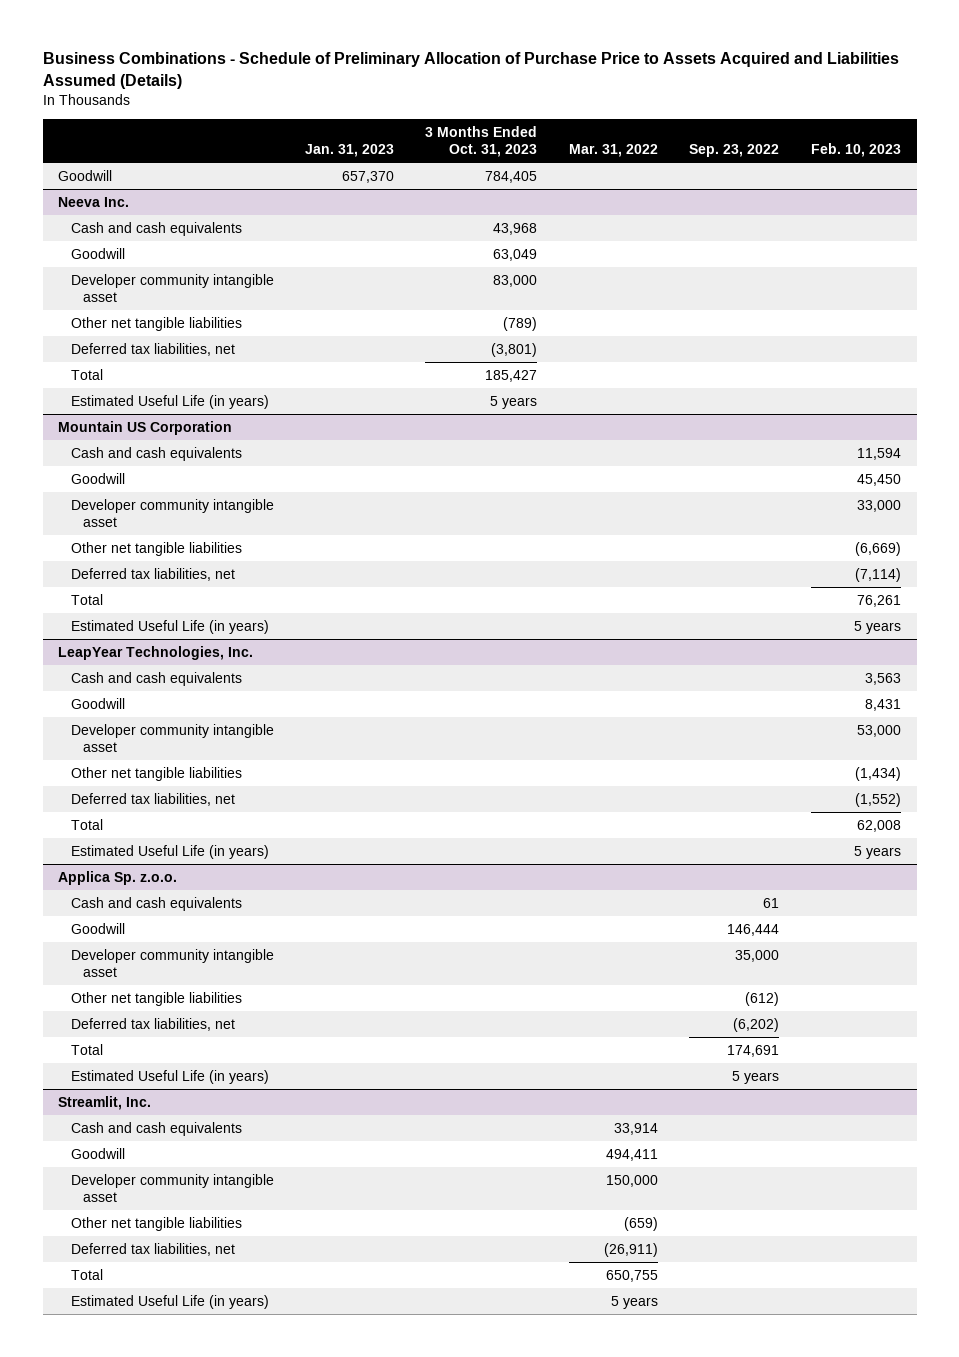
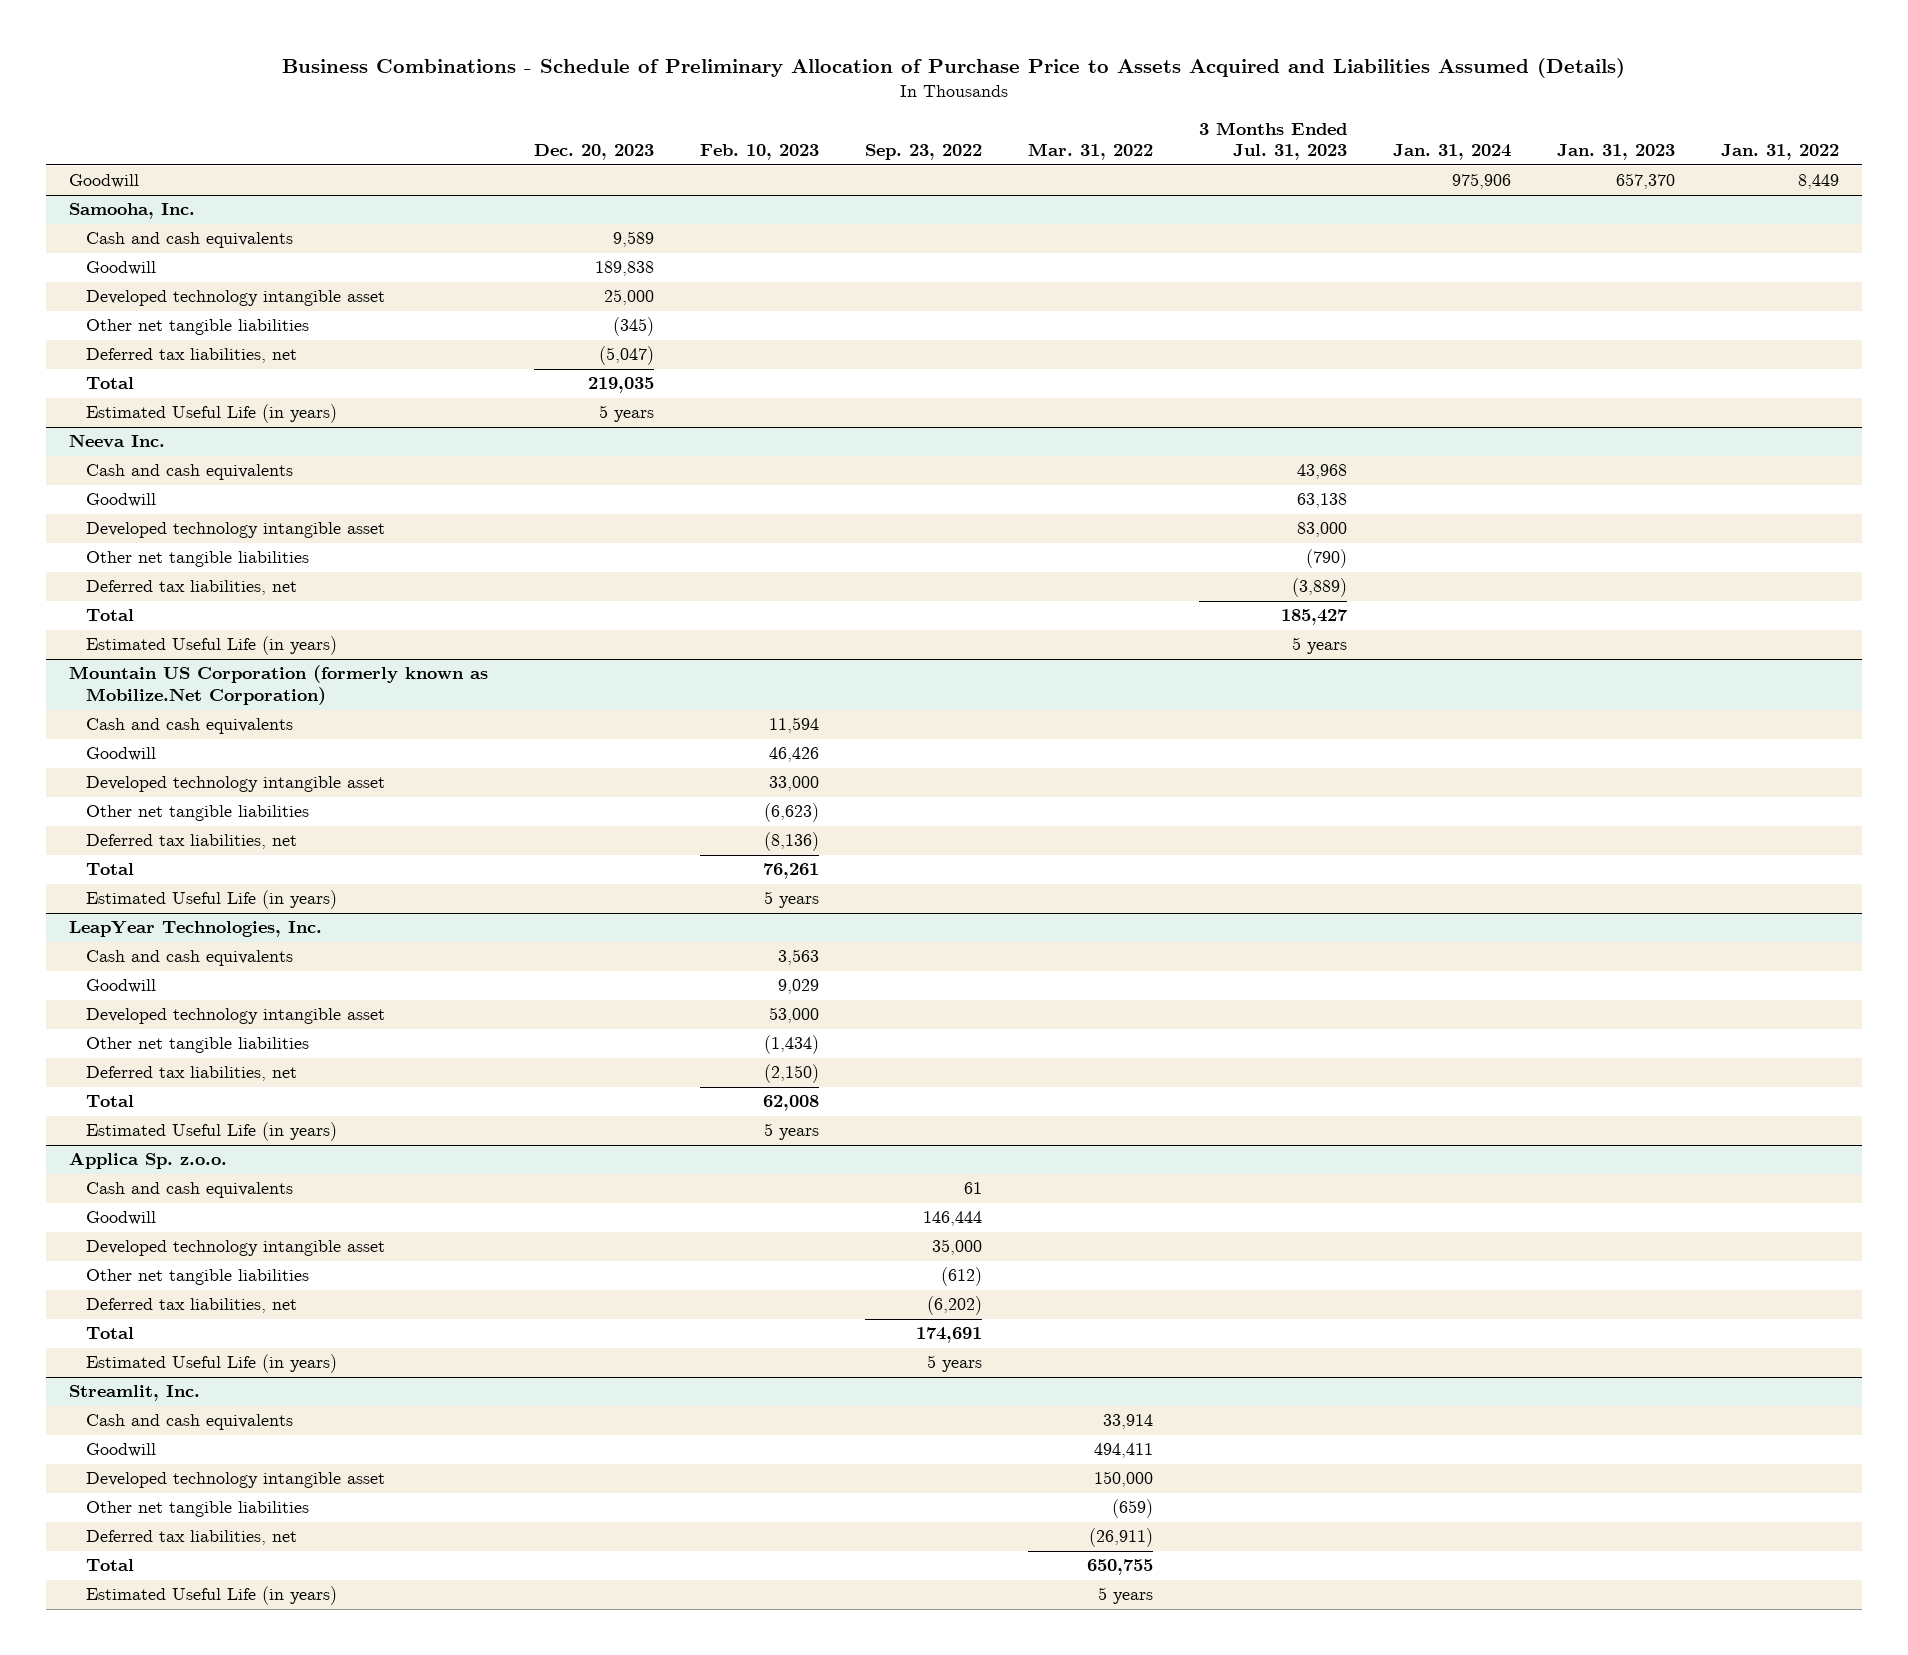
[425,125,538,158] 3 Months Ended Oct. 31, 2023 -> none
none -> [534,144,655,161] Dec. 20, 2023
none -> [1198,121,1347,161] 3 Months Ended Jul. 31, 2023
none -> [1392,144,1511,161] Jan. 31, 2024
none -> [1720,144,1839,161] Jan. 31, 2022
none -> [69,203,196,220] Samooha, Inc.
none -> [86,232,294,249] Cash and cash equivalents
none -> [86,261,157,276] Goodwill
none -> [86,290,386,307] Developed technology intangible asset
none -> [86,319,310,336] Other net tangible liabilities
none -> [86,348,298,364] Deferred tax liabilities, net
none -> [86,377,135,390] Total
none -> [86,404,338,424] Estimated Useful Life (in years)
[70,273,274,303] Developer community intangible asset -> [86,522,386,539] Developed technology intangible asset
[58,420,233,435] Mountain US Corporation -> [69,665,489,706] Mountain US Corporation (formerly known as Mobilize.Net Corporation)
[856,473,901,486] 45,450 -> [769,747,820,763] 46,426
[70,498,274,528] Developer community intangible asset -> [86,776,386,793] Developed technology intangible asset
[854,541,901,556] (6,669) -> [764,803,820,823] (6,623)
[854,567,901,582] (7,114) -> [764,832,820,852] (8,136)
[864,698,901,711] 8,431 -> [778,979,820,995] 9,029
[70,723,274,753] Developer community intangible asset -> [86,1008,386,1025] Developed technology intangible asset
[854,792,901,807] (1,552) -> [764,1064,820,1084] (2,150)
[70,948,274,978] Developer community intangible asset -> [86,1240,386,1257] Developed technology intangible asset
[70,1173,274,1203] Developer community intangible asset -> [86,1472,386,1489] Developed technology intangible asset

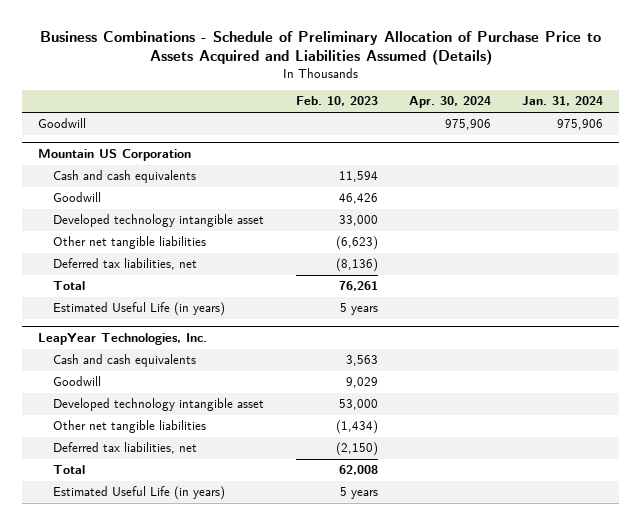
[534,144,655,161] Dec. 20, 2023 -> none
[865,144,983,161] Sep. 23, 2022 -> none
[1027,143,1153,161] Mar. 31, 2022 -> none
[1198,121,1347,161] 3 Months Ended Jul. 31, 2023 -> none
[1556,144,1675,161] Jan. 31, 2023 -> none
[1720,144,1839,161] Jan. 31, 2022 -> none
none -> [408,96,491,109] Apr. 30, 2024
[69,203,196,220] Samooha, Inc. -> none
[86,232,294,249] Cash and cash equivalents -> none
[86,261,157,276] Goodwill -> none
[86,290,386,307] Developed technology intangible asset -> none
[86,319,310,336] Other net tangible liabilities -> none
[86,348,298,364] Deferred tax liabilities, net -> none
[86,377,135,390] Total -> none
[86,404,338,424] Estimated Useful Life (in years) -> none
[69,434,166,449] Neeva Inc. -> none
[86,464,294,481] Cash and cash equivalents -> none
[86,493,157,508] Goodwill -> none
[86,522,386,539] Developed technology intangible asset -> none
[86,551,310,568] Other net tangible liabilities -> none
[86,580,298,596] Deferred tax liabilities, net -> none
[86,609,135,622] Total -> none
[86,636,338,656] Estimated Useful Life (in years) -> none
[69,665,489,706] Mountain US Corporation (formerly known as Mobilize.Net Corporation) -> [38,148,192,161] Mountain US Corporation
[69,1152,228,1170] Applica Sp. z.o.o. -> none
[86,1182,294,1199] Cash and cash equivalents -> none
[86,1211,157,1226] Goodwill -> none
[86,1240,386,1257] Developed technology intangible asset -> none
[86,1269,310,1286] Other net tangible liabilities -> none
[86,1298,298,1314] Deferred tax liabilities, net -> none
[86,1327,135,1340] Total -> none
[86,1354,338,1374] Estimated Useful Life (in years) -> none
[69,1385,201,1402] Streamlit, Inc. -> none
[86,1414,294,1431] Cash and cash equivalents -> none
[86,1443,157,1458] Goodwill -> none
[86,1472,386,1489] Developed technology intangible asset -> none
[86,1501,310,1518] Other net tangible liabilities -> none
[86,1530,298,1546] Deferred tax liabilities, net -> none
[86,1559,135,1572] Total -> none
[86,1586,338,1606] Estimated Useful Life (in years) -> none

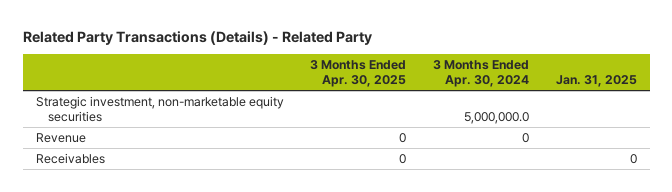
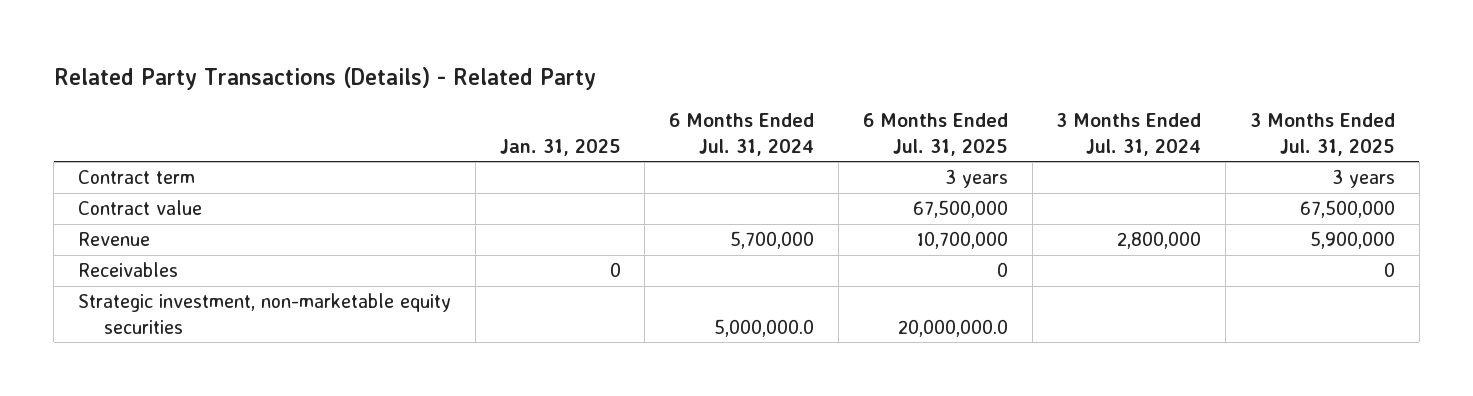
[310,59,407,88] 3 Months Ended Apr. 30, 2025 -> none
[432,59,529,88] 3 Months Ended Apr. 30, 2024 -> none
none -> [669,113,815,156] 6 Months Ended Jul. 31, 2024
none -> [862,113,1008,156] 6 Months Ended Jul. 31, 2025
none -> [1056,113,1202,156] 3 Months Ended Jul. 31, 2024
none -> [1250,113,1396,156] 3 Months Ended Jul. 31, 2025
none -> [78,170,196,185] Contract term
none -> [78,200,203,216] Contract value
[35,95,284,123] Strategic investment, non-marketable equity securities -> [78,293,452,334] Strategic investment, non-marketable equity securities

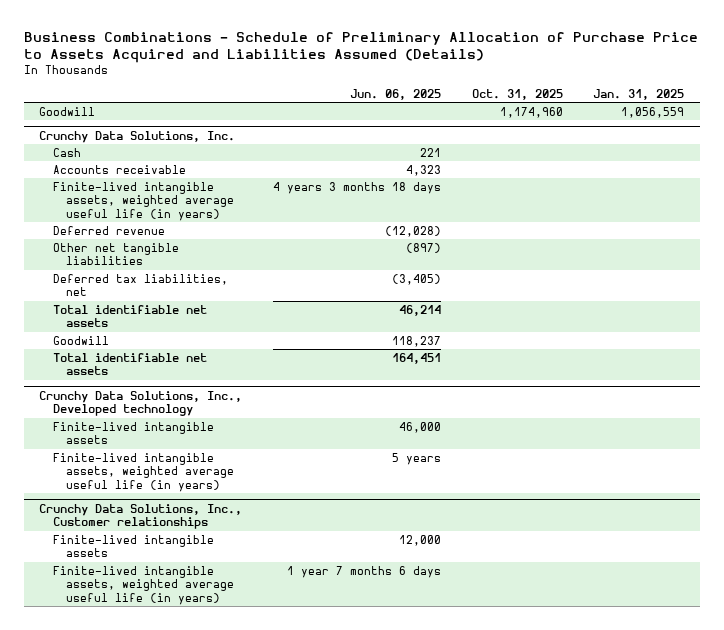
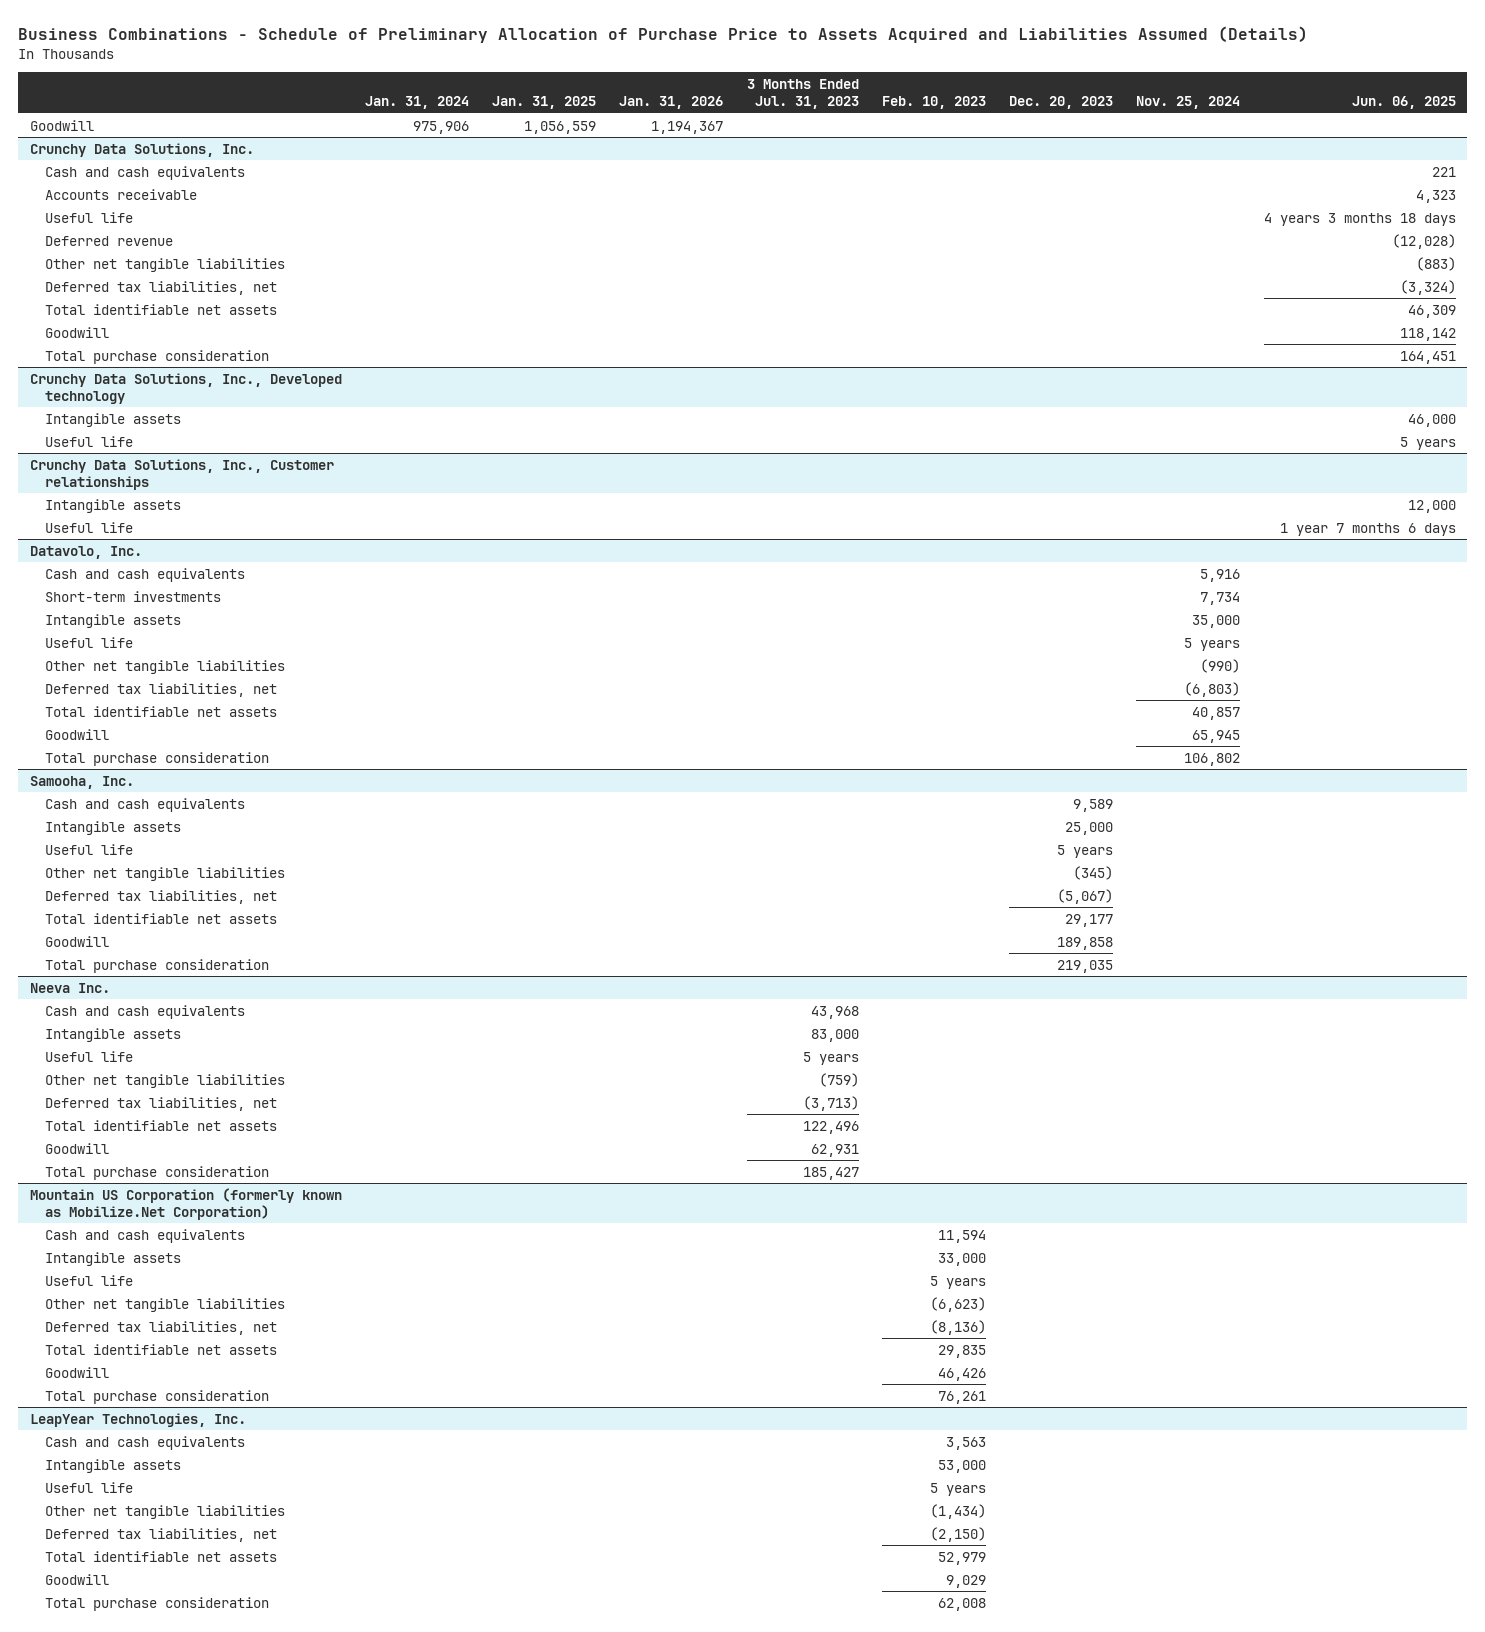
[471,89,563,101] Oct. 31, 2025 -> none
none -> [364,96,469,110] Jan. 31, 2024
none -> [619,96,724,110] Jan. 31, 2026
none -> [746,79,859,110] 3 Months Ended Jul. 31, 2023
none -> [881,96,986,110] Feb. 10, 2023
none -> [1009,96,1114,110] Dec. 20, 2023
none -> [1136,96,1241,110] Nov. 25, 2024
[52,147,81,157] Cash -> [44,165,245,180] Cash and cash equivalents
[52,181,235,222] Finite-lived intangible assets, weighted average useful life (in years) -> [44,211,133,223] Useful life
[406,242,442,253] (897) -> [1415,256,1456,271] (883)
[392,273,442,285] (3,405) -> [1399,279,1456,295] (3,324)
[399,304,442,316] 46,214 -> [1407,304,1456,318] 46,309
[392,335,442,347] 118,237 -> [1399,327,1456,341] 118,142
[52,352,207,376] Total identifiable net assets -> [44,349,269,364] Total purchase consideration
[52,421,214,445] Finite-lived intangible assets -> [44,412,181,427] Intangible assets
[52,452,235,493] Finite-lived intangible assets, weighted average useful life (in years) -> [44,435,133,447] Useful life
[52,534,214,558] Finite-lived intangible assets -> [44,498,181,513] Intangible assets
[52,565,235,606] Finite-lived intangible assets, weighted average useful life (in years) -> [44,521,133,533] Useful life
none -> [29,545,142,559] Datavolo, Inc.
none -> [44,567,245,582] Cash and cash equivalents
none -> [44,590,221,602] Short-term investments
none -> [44,613,181,628] Intangible assets
none -> [44,636,133,648] Useful life
none -> [44,659,285,674] Other net tangible liabilities
none -> [44,682,277,697] Deferred tax liabilities, net
none -> [44,705,277,717] Total identifiable net assets
none -> [44,728,109,740] Goodwill
none -> [44,751,269,766] Total purchase consideration
none -> [29,775,134,789] Samooha, Inc.
none -> [44,797,245,812] Cash and cash equivalents
none -> [44,820,181,835] Intangible assets
none -> [44,843,133,855] Useful life
none -> [44,866,285,881] Other net tangible liabilities
none -> [44,889,277,904] Deferred tax liabilities, net
none -> [44,912,277,924] Total identifiable net assets
none -> [44,935,109,947] Goodwill
none -> [44,958,269,973] Total purchase consideration
none -> [29,982,110,993] Neeva Inc.
none -> [44,1004,245,1019] Cash and cash equivalents
none -> [44,1027,181,1042] Intangible assets
none -> [44,1050,133,1062] Useful life
none -> [44,1073,285,1088] Other net tangible liabilities
none -> [44,1096,277,1111] Deferred tax liabilities, net
none -> [44,1119,277,1131] Total identifiable net assets
none -> [44,1142,109,1154] Goodwill
none -> [44,1165,269,1180] Total purchase consideration
none -> [29,1187,342,1220] Mountain US Corporation (formerly known as Mobilize.Net Corporation)
none -> [44,1228,245,1243] Cash and cash equivalents
none -> [44,1251,181,1266] Intangible assets
none -> [44,1274,133,1286] Useful life
none -> [44,1297,285,1312] Other net tangible liabilities
none -> [44,1320,277,1335] Deferred tax liabilities, net
none -> [44,1343,277,1355] Total identifiable net assets
none -> [44,1366,109,1378] Goodwill
none -> [44,1389,269,1404] Total purchase consideration
none -> [29,1412,246,1427] LeapYear Technologies, Inc.
none -> [44,1435,245,1450] Cash and cash equivalents
none -> [44,1458,181,1473] Intangible assets
none -> [44,1481,133,1493] Useful life
none -> [44,1504,285,1519] Other net tangible liabilities
none -> [44,1527,277,1542] Deferred tax liabilities, net
none -> [44,1550,277,1562] Total identifiable net assets
none -> [44,1573,109,1585] Goodwill
none -> [44,1596,269,1611] Total purchase consideration

